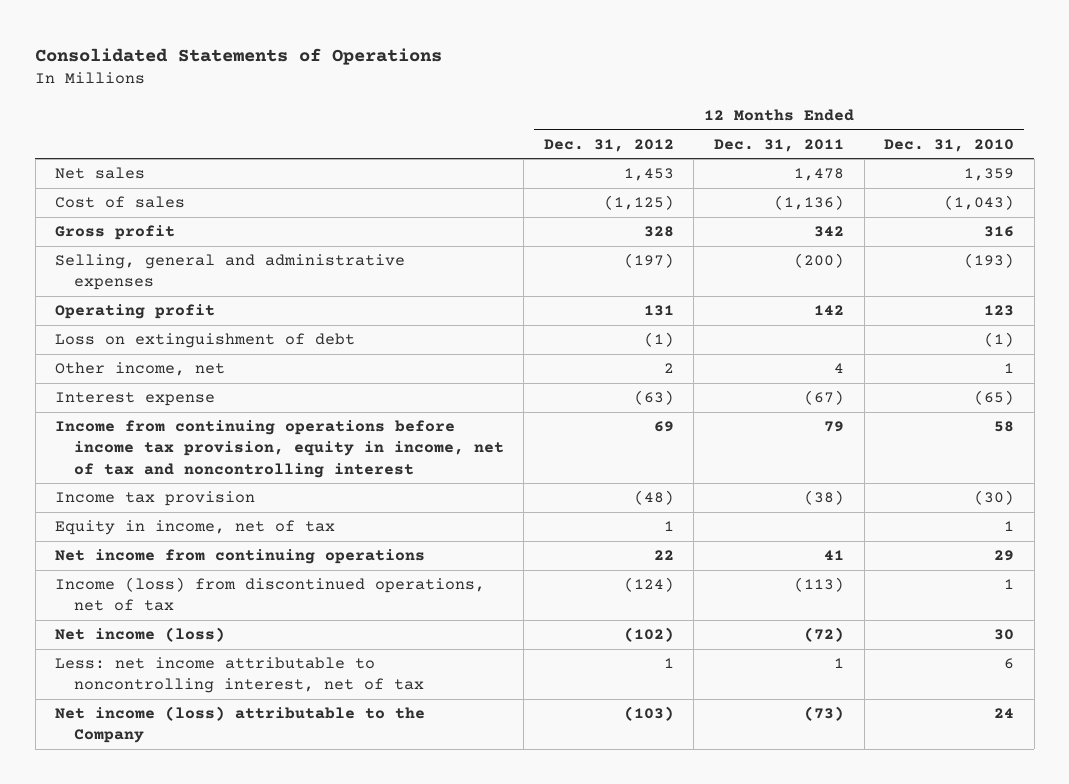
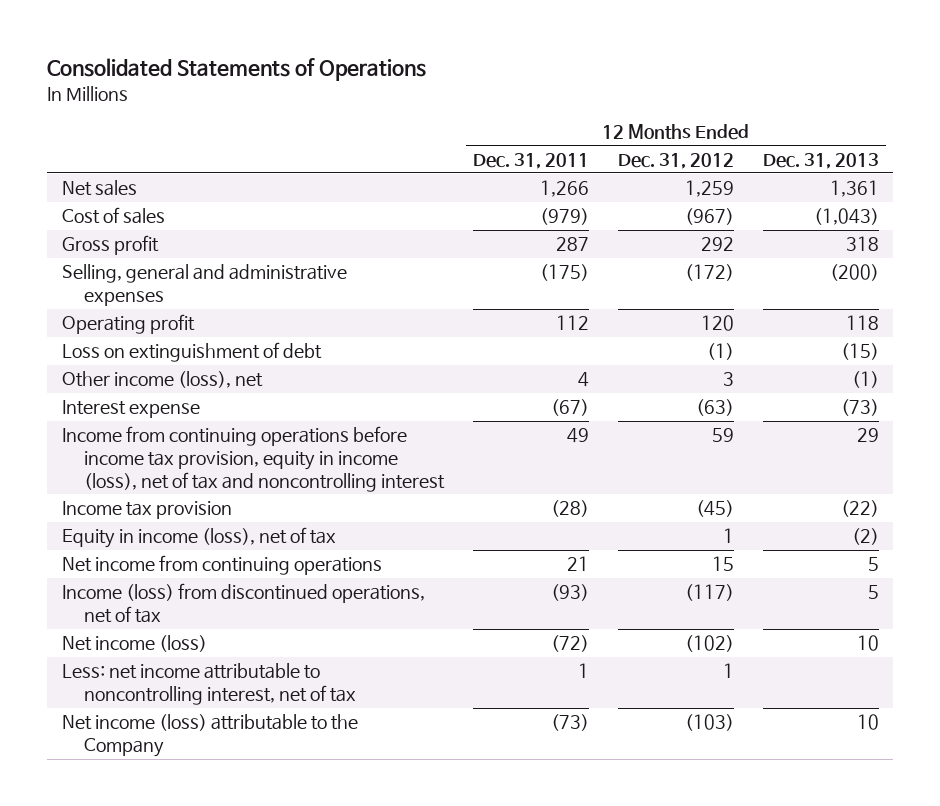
[884,138,1015,152] Dec. 31, 2010 -> none
none -> [762,152,879,169] Dec. 31, 2013
[623,168,674,182] 1,453 -> [684,180,734,198] 1,259
[793,168,844,182] 1,478 -> [539,180,589,198] 1,266
[603,195,674,211] (1,125) -> [684,208,734,226] (967)
[773,195,844,211] (1,136) -> [539,208,589,226] (979)
[643,226,674,238] 328 -> [700,237,734,252] 292
[813,226,844,238] 342 -> [555,237,589,252] 287
[623,253,674,269] (197) -> [684,264,734,282] (172)
[793,253,844,269] (200) -> [539,264,589,282] (175)
[643,305,674,317] 131 -> [700,315,734,332] 120
[813,305,844,316] 142 -> [555,315,589,331] 112
[55,362,226,377] Other income, net -> [61,371,263,389] Other income (loss), net
[663,363,674,374] 2 -> [722,372,734,387] 3
[55,420,504,478] Income from continuing operations before income tax provision, equity in income, net of tax and noncontrolling interest -> [61,426,446,493] Income from continuing operations before income tax provision, equity in income (loss), net of tax and noncontrolling interest
[653,421,674,433] 69 -> [711,428,734,443] 59
[823,421,844,433] 79 -> [566,428,589,444] 49
[633,490,674,506] (48) -> [695,500,734,518] (45)
[803,490,844,506] (38) -> [550,500,589,518] (28)
[55,520,336,536] Equity in income, net of tax -> [61,527,336,549] Equity in income (loss), net of tax
[653,550,674,561] 22 -> [711,556,734,572] 15
[823,550,844,561] 41 -> [566,556,589,572] 21
[623,577,674,593] (124) -> [684,584,734,602] (117)
[793,577,844,593] (113) -> [550,584,589,602] (93)

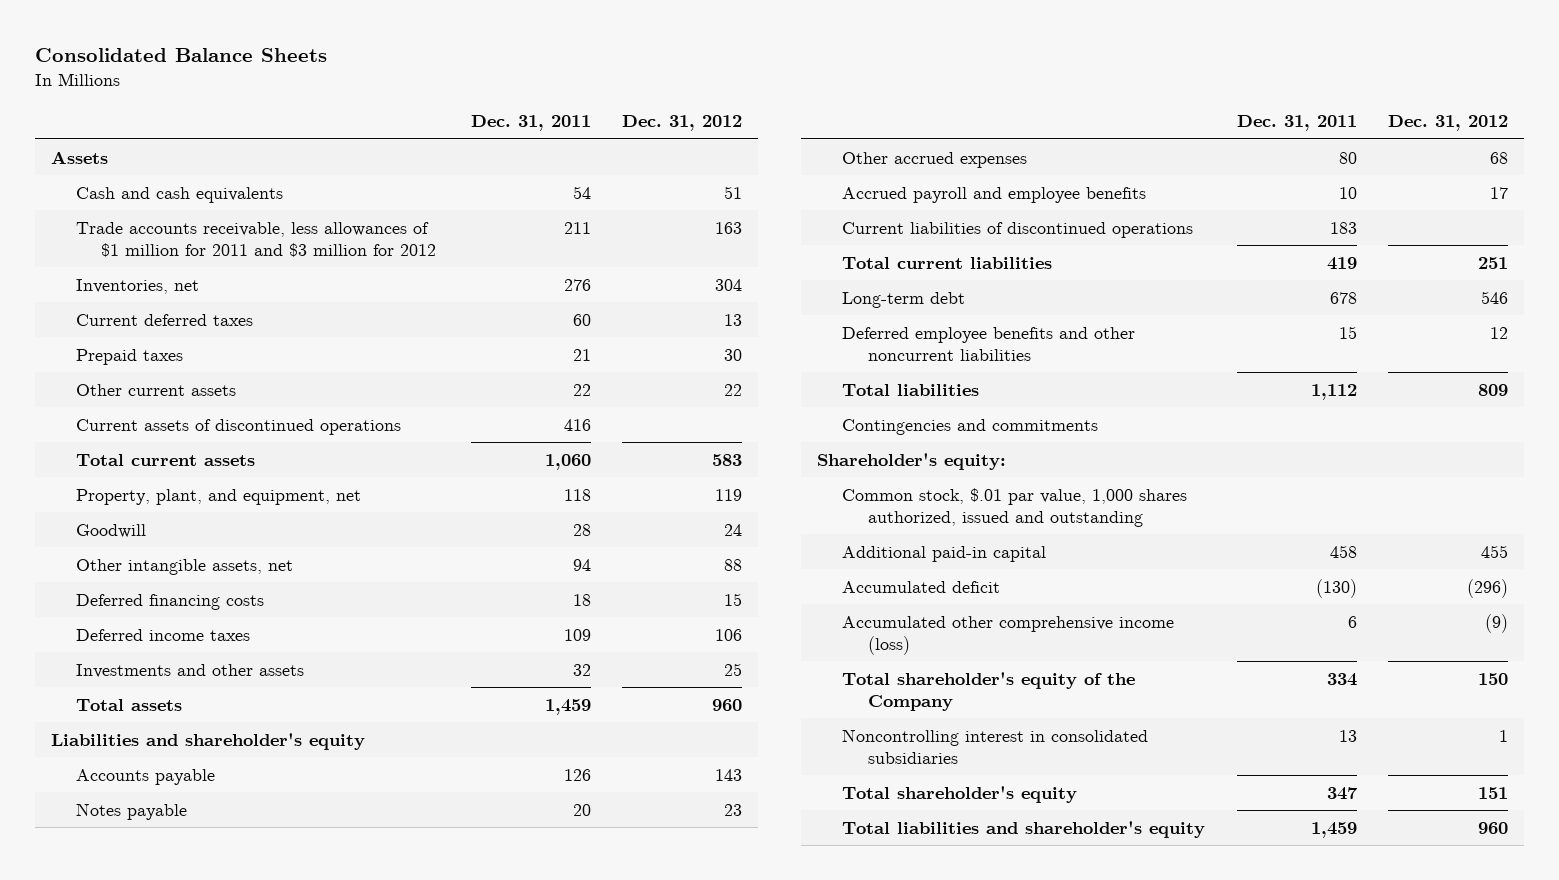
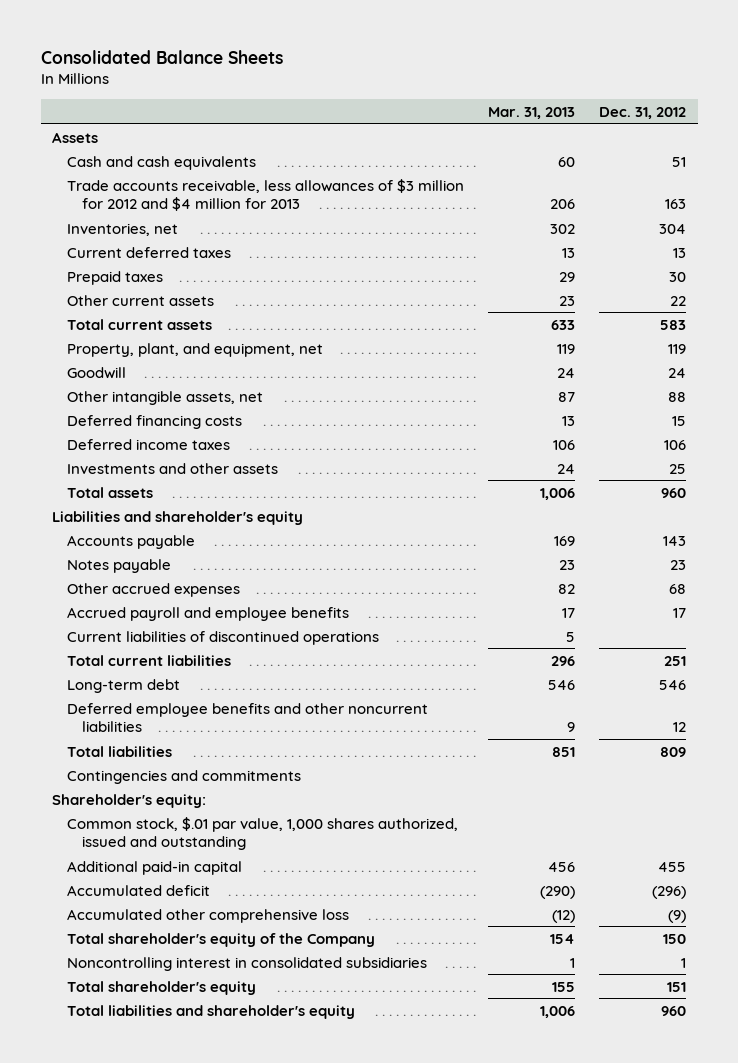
[470,115,591,132] Dec. 31, 2011 -> none
none -> [487,106,575,119] Mar. 31, 2013
[76,221,437,258] Trade accounts receivable, less allowances of $1 million for 2011 and $3 million for 2012 -> [67,178,465,212] Trade accounts receivable, less allowances of $3 million for 2012 and $4 million for 2013
[76,418,402,435] Current assets of discontinued operations -> none
[842,615,1175,656] Accumulated other comprehensive income (loss) -> [67,908,350,923] Accumulated other comprehensive loss

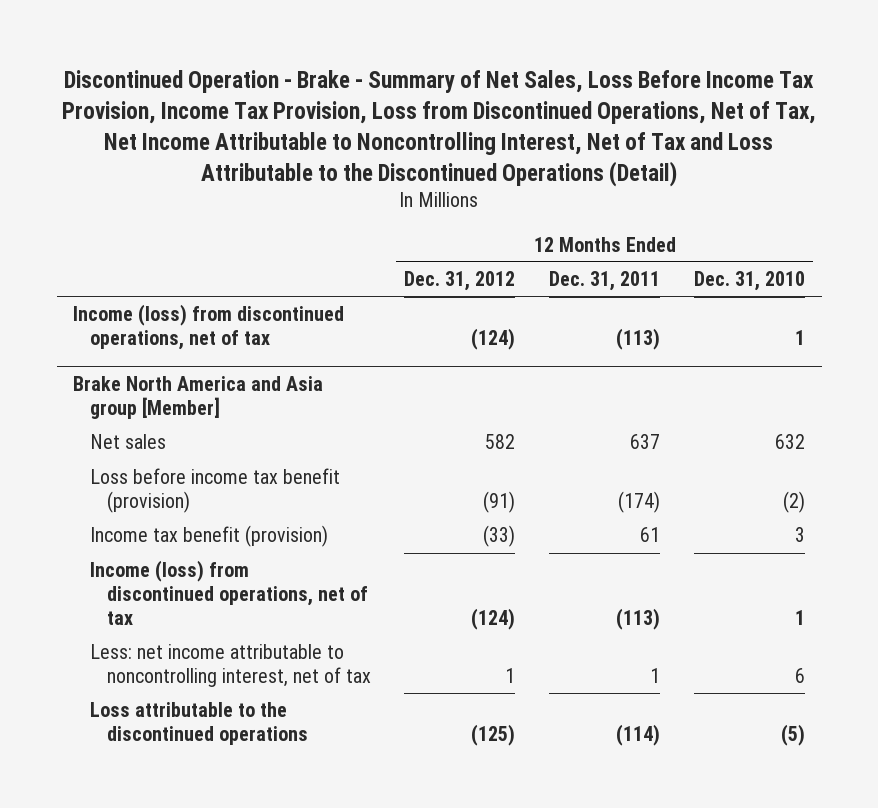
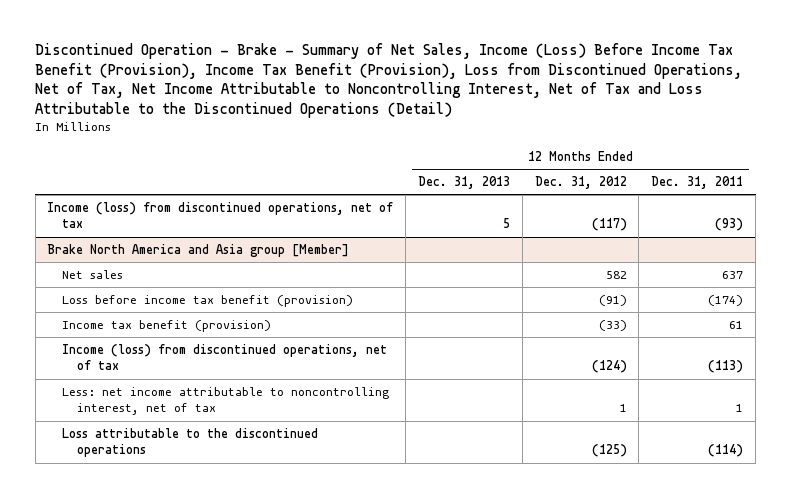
[62,69,817,187] Discontinued Operation - Brake - Summary of Net Sales, Loss Before Income Tax Provision, Income Tax Provision, Loss from Discontinued Operations, Net of Tax, Net Income Attributable to Noncontrolling Interest, Net of Tax and Loss Attributable to the Discontinued Operations (Detail) -> [35,42,743,119] Discontinued Operation - Brake - Summary of Net Sales, Income (Loss) Before Income Tax Benefit (Provision), Income Tax Benefit (Provision), Loss from Discontinued Operations, Net of Tax, Net Income Attributable to Noncontrolling Interest, Net of Tax and Loss Attributable to the Discontinued Operations (Detail)
[693,271,805,292] Dec. 31, 2010 -> none
none -> [418,176,511,190] Dec. 31, 2013
[471,327,516,350] (124) -> [591,218,627,232] (117)
[616,327,661,350] (113) -> [715,218,744,232] (93)

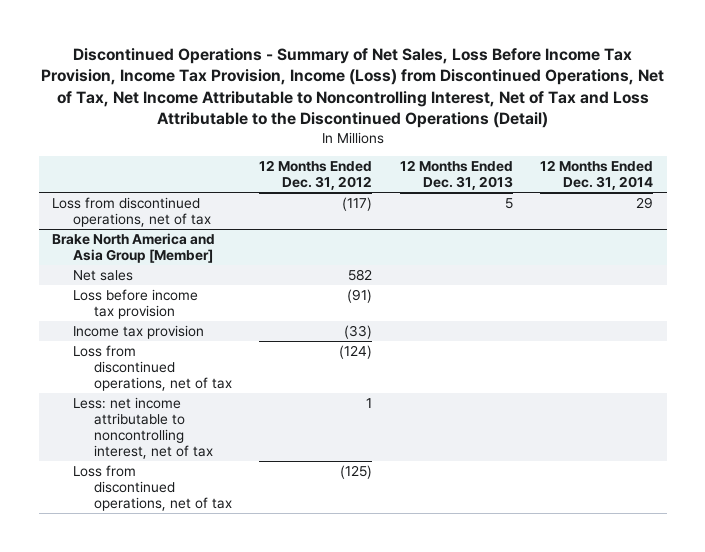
[35,42,743,119] Discontinued Operation - Brake - Summary of Net Sales, Income (Loss) Before Income Tax Benefit (Provision), Income Tax Benefit (Provision), Loss from Discontinued Operations, Net of Tax, Net Income Attributable to Noncontrolling Interest, Net of Tax and Loss Attributable to the Discontinued Operations (Detail) -> [40,48,664,129] Discontinued Operations - Summary of Net Sales, Loss Before Income Tax Provision, Income Tax Provision, Income (Loss) from Discontinued Operations, Net of Tax, Net Income Attributable to Noncontrolling Interest, Net of Tax and Loss Attributable to the Discontinued Operations (Detail)
[651,176,744,190] Dec. 31, 2011 -> none
none -> [540,160,654,191] 12 Months Ended Dec. 31, 2014
[47,201,394,229] Income (loss) from discontinued operations, net of tax -> [52,196,212,227] Loss from discontinued operations, net of tax
[47,243,350,257] Brake North America and Asia group [Member] -> [52,232,216,263] Brake North America and Asia Group [Member]
[62,294,354,307] Loss before income tax benefit (provision) -> [73,288,199,319] Loss before income tax provision
[62,319,272,332] Income tax benefit (provision) -> [73,324,205,339] Income tax provision
[62,343,388,371] Income (loss) from discontinued operations, net of tax -> [73,344,233,392] Loss from discontinued operations, net of tax
[62,427,319,458] Loss attributable to the discontinued operations -> [73,464,233,512] Loss from discontinued operations, net of tax

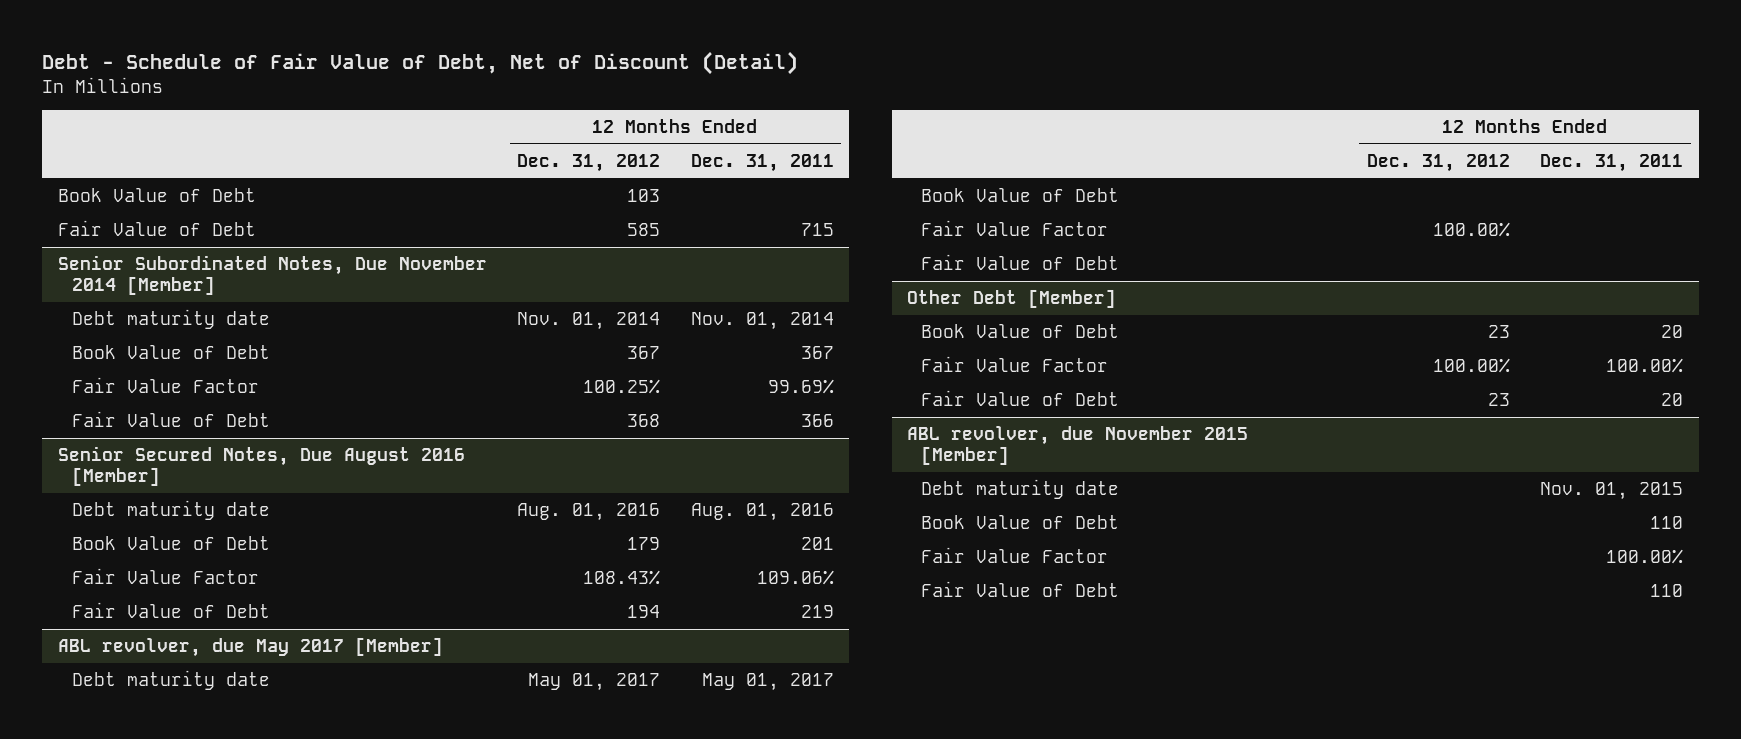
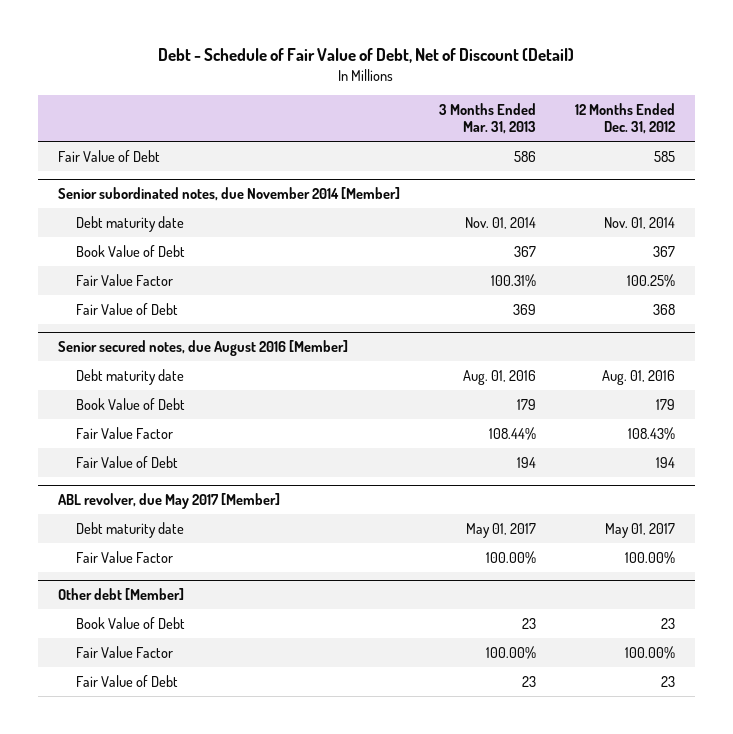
[690,153,834,172] Dec. 31, 2011 -> none
none -> [438,103,536,135] 3 Months Ended Mar. 31, 2013
[57,187,256,202] Book Value of Debt -> none
[57,254,487,295] Senior Subordinated Notes, Due November 2014 [Member] -> [57,187,400,202] Senior subordinated notes, due November 2014 [Member]
[57,445,465,486] Senior Secured Notes, Due August 2016 [Member] -> [57,340,348,357] Senior secured notes, due August 2016 [Member]
[921,187,1120,202] Book Value of Debt -> none
[921,253,1120,270] Fair Value of Debt -> none
[907,288,1117,308] Other Debt [Member] -> [57,588,184,601] Other debt [Member]
[907,425,1249,465] ABL revolver, due November 2015 [Member] -> none
[921,478,1120,499] Debt maturity date -> none
[921,514,1120,529] Book Value of Debt -> none
[921,546,1109,563] Fair Value Factor -> none
[921,580,1120,597] Fair Value of Debt -> none

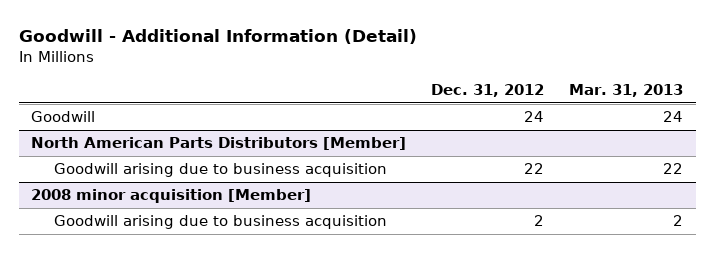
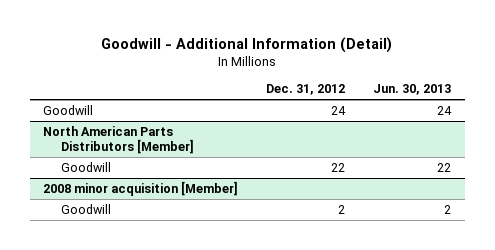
[569,84,684,98] Mar. 31, 2013 -> none
none -> [373,84,452,96] Jun. 30, 2013
[53,163,387,178] Goodwill arising due to business acquisition -> none
none -> [60,161,111,172] Goodwill
[53,215,387,230] Goodwill arising due to business acquisition -> none
none -> [60,203,111,214] Goodwill

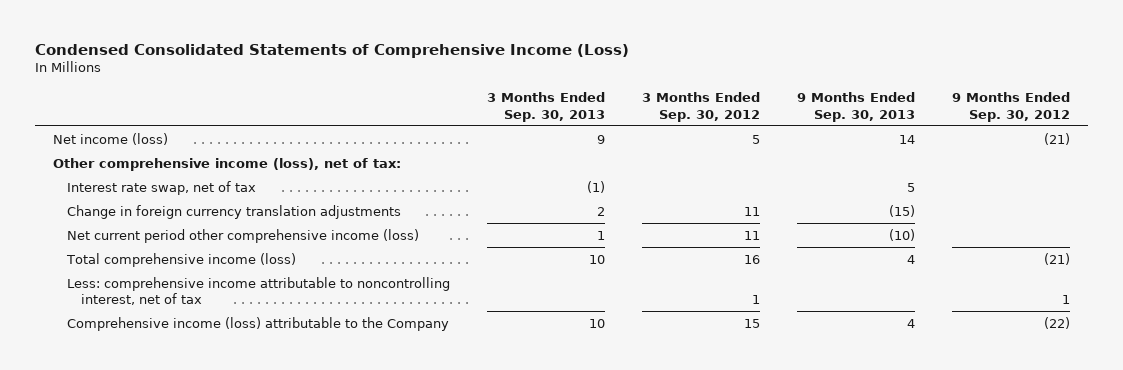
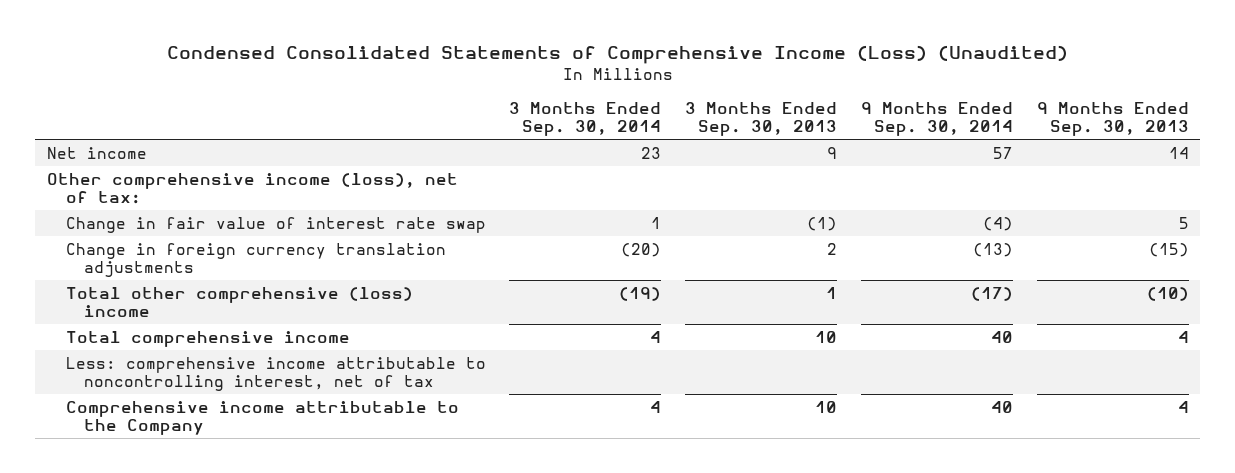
[34,43,629,58] Condensed Consolidated Statements of Comprehensive Income (Loss) -> [166,44,1068,64] Condensed Consolidated Statements of Comprehensive Income (Loss) (Unaudited)
[642,91,761,122] 3 Months Ended Sep. 30, 2012 -> none
[951,91,1070,122] 9 Months Ended Sep. 30, 2012 -> none
none -> [509,101,662,137] 3 Months Ended Sep. 30, 2014
none -> [860,101,1013,137] 9 Months Ended Sep. 30, 2014
[53,132,169,145] Net income (loss) -> [46,146,147,159] Net income
[67,180,257,195] Interest rate swap, net of tax -> none
none -> [65,216,486,233] Change in fair value of interest rate swap
[67,228,420,243] Net current period other comprehensive income (loss) -> [65,286,413,318] Total other comprehensive (loss) income
[66,252,297,267] Total comprehensive income (loss) -> [65,330,350,347] Total comprehensive income
[67,316,450,331] Comprehensive income (loss) attributable to the Company -> [65,400,459,436] Comprehensive income attributable to the Company

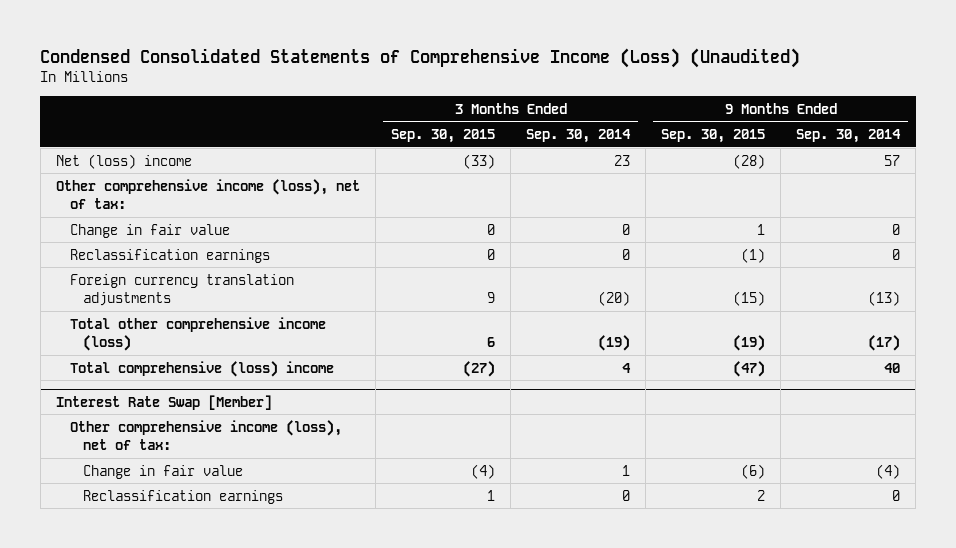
[685,101,838,137] 3 Months Ended Sep. 30, 2013 -> none
[1036,101,1189,137] 9 Months Ended Sep. 30, 2013 -> none
none -> [391,128,496,143] Sep. 30, 2015
none -> [661,128,766,143] Sep. 30, 2015
[46,146,147,159] Net income -> [55,153,192,169] Net (loss) income
[65,356,486,392] Less: comprehensive income attributable to noncontrolling interest, net of tax -> none
[65,400,459,436] Comprehensive income attributable to the Company -> none
[65,216,486,233] Change in fair value of interest rate swap -> [69,223,230,238] Change in fair value
[651,216,662,229] 1 -> [622,223,631,235] 0
[982,216,1013,231] (4) -> [892,223,901,235] 0
none -> [69,248,270,263] Reclassification earnings
[65,242,446,278] Change in foreign currency translation adjustments -> [69,273,294,307] Foreign currency translation adjustments
[65,286,413,318] Total other comprehensive (loss) income -> [69,316,326,352] Total other comprehensive income (loss)
[65,330,350,347] Total comprehensive income -> [69,360,334,377] Total comprehensive (loss) income
none -> [55,394,272,410] Interest Rate Swap [Member]
none -> [69,419,342,451] Other comprehensive income (loss), net of tax:
none -> [83,464,244,479] Change in fair value
none -> [83,489,284,504] Reclassification earnings

